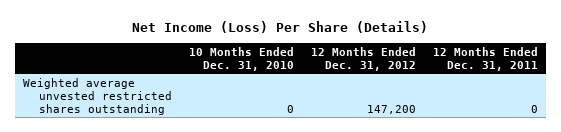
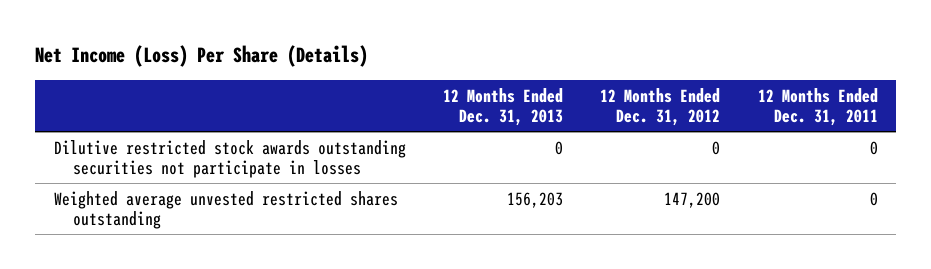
[189,46,295,71] 10 Months Ended Dec. 31, 2010 -> none
none -> [442,87,563,127] 12 Months Ended Dec. 31, 2013
none -> [53,139,406,179] Dilutive restricted stock awards outstanding securities not participate in losses

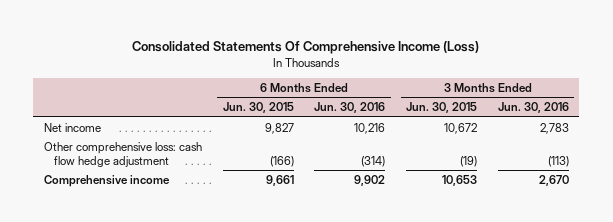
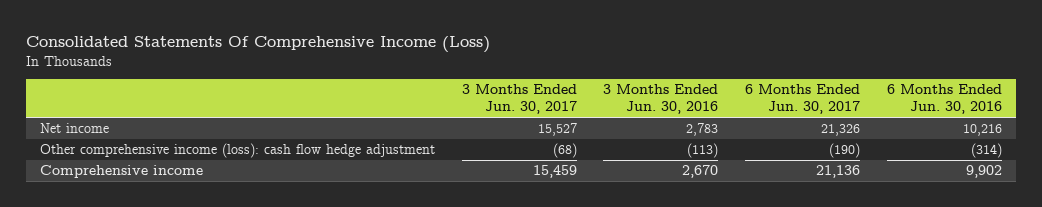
[222,102,294,114] Jun. 30, 2015 -> none
[406,102,478,114] Jun. 30, 2015 -> none
none -> [461,84,577,115] 3 Months Ended Jun. 30, 2017
none -> [745,84,861,115] 6 Months Ended Jun. 30, 2017
[43,141,202,167] Other comprehensive loss: cash flow hedge adjustment -> [39,143,435,159] Other comprehensive income (loss): cash flow hedge adjustment

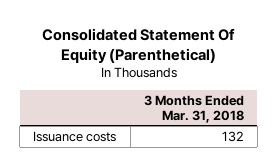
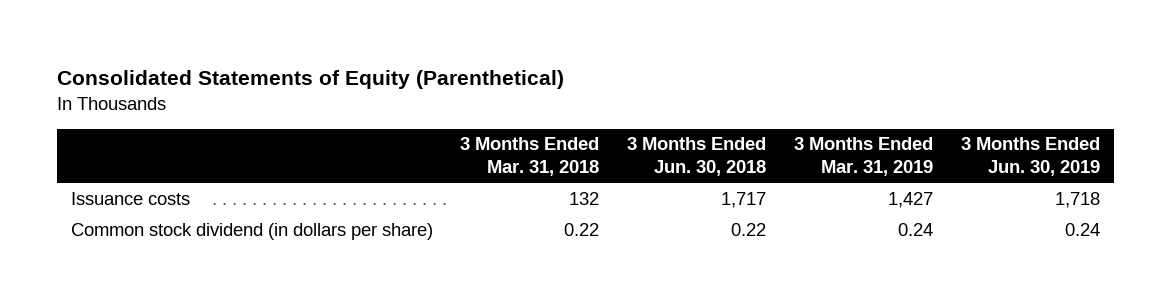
[41,27,235,63] Consolidated Statement Of Equity (Parenthetical) -> [56,70,564,90] Consolidated Statements of Equity (Parenthetical)
none -> [627,137,767,176] 3 Months Ended Jun. 30, 2018
none -> [793,137,933,176] 3 Months Ended Mar. 31, 2019
none -> [960,137,1100,176] 3 Months Ended Jun. 30, 2019
none -> [70,222,433,240] Common stock dividend (in dollars per share)

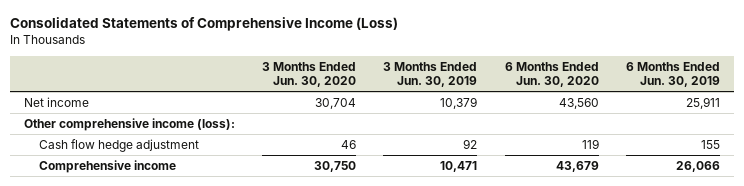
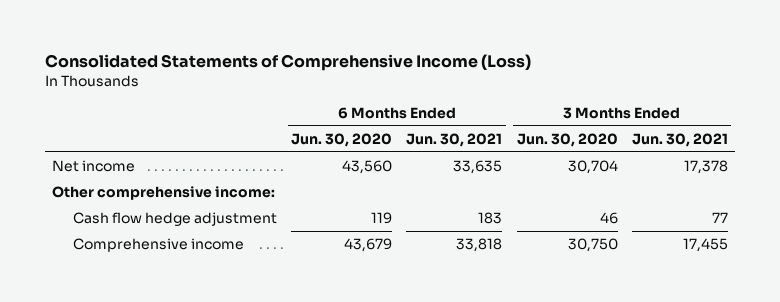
[383,62,478,87] 3 Months Ended Jun. 30, 2019 -> none
[626,62,721,87] 6 Months Ended Jun. 30, 2019 -> none
none -> [406,132,503,147] Jun. 30, 2021
none -> [631,132,728,147] Jun. 30, 2021
[23,117,235,131] Other comprehensive income (loss): -> [52,186,276,201] Other comprehensive income:

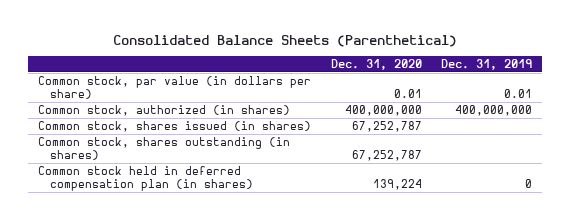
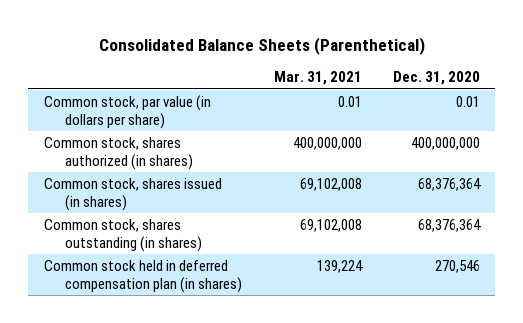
[441,58,533,70] Dec. 31, 2019 -> none
none -> [273,71,362,86] Mar. 31, 2021
[37,105,290,117] Common stock, authorized (in shares) -> [43,136,194,171] Common stock, shares authorized (in shares)
[351,121,422,133] 67,252,787 -> [417,177,481,191] 68,376,364
[351,149,422,161] 67,252,787 -> [417,218,481,232] 68,376,364
[372,178,422,190] 139,224 -> [434,259,480,273] 270,546

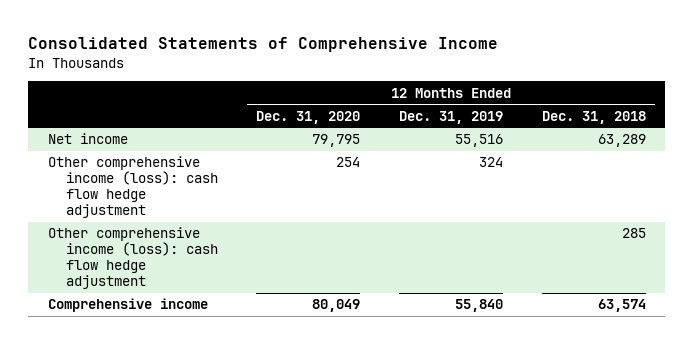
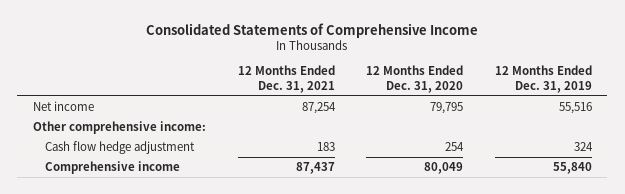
[541,110,646,124] Dec. 31, 2018 -> none
none -> [237,65,335,93] 12 Months Ended Dec. 31, 2021
[47,227,218,290] Other comprehensive income (loss): cash flow hedge adjustment -> none
none -> [33,121,207,135] Other comprehensive income:
[47,156,218,219] Other comprehensive income (loss): cash flow hedge adjustment -> [45,141,196,155] Cash flow hedge adjustment

